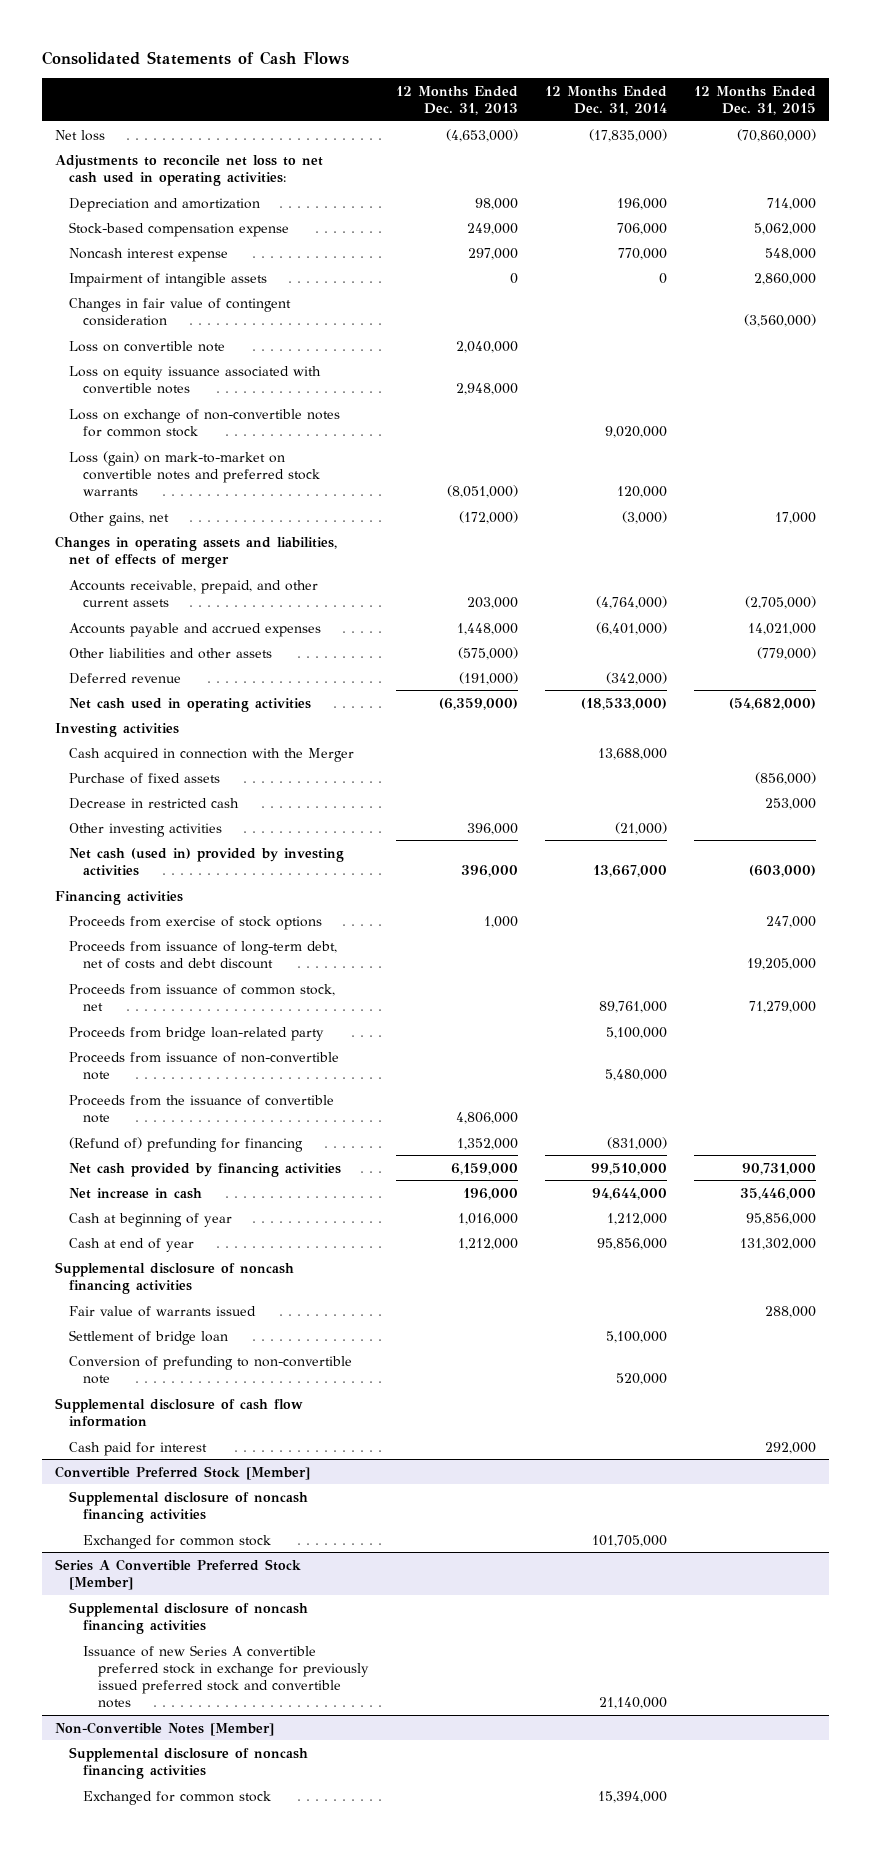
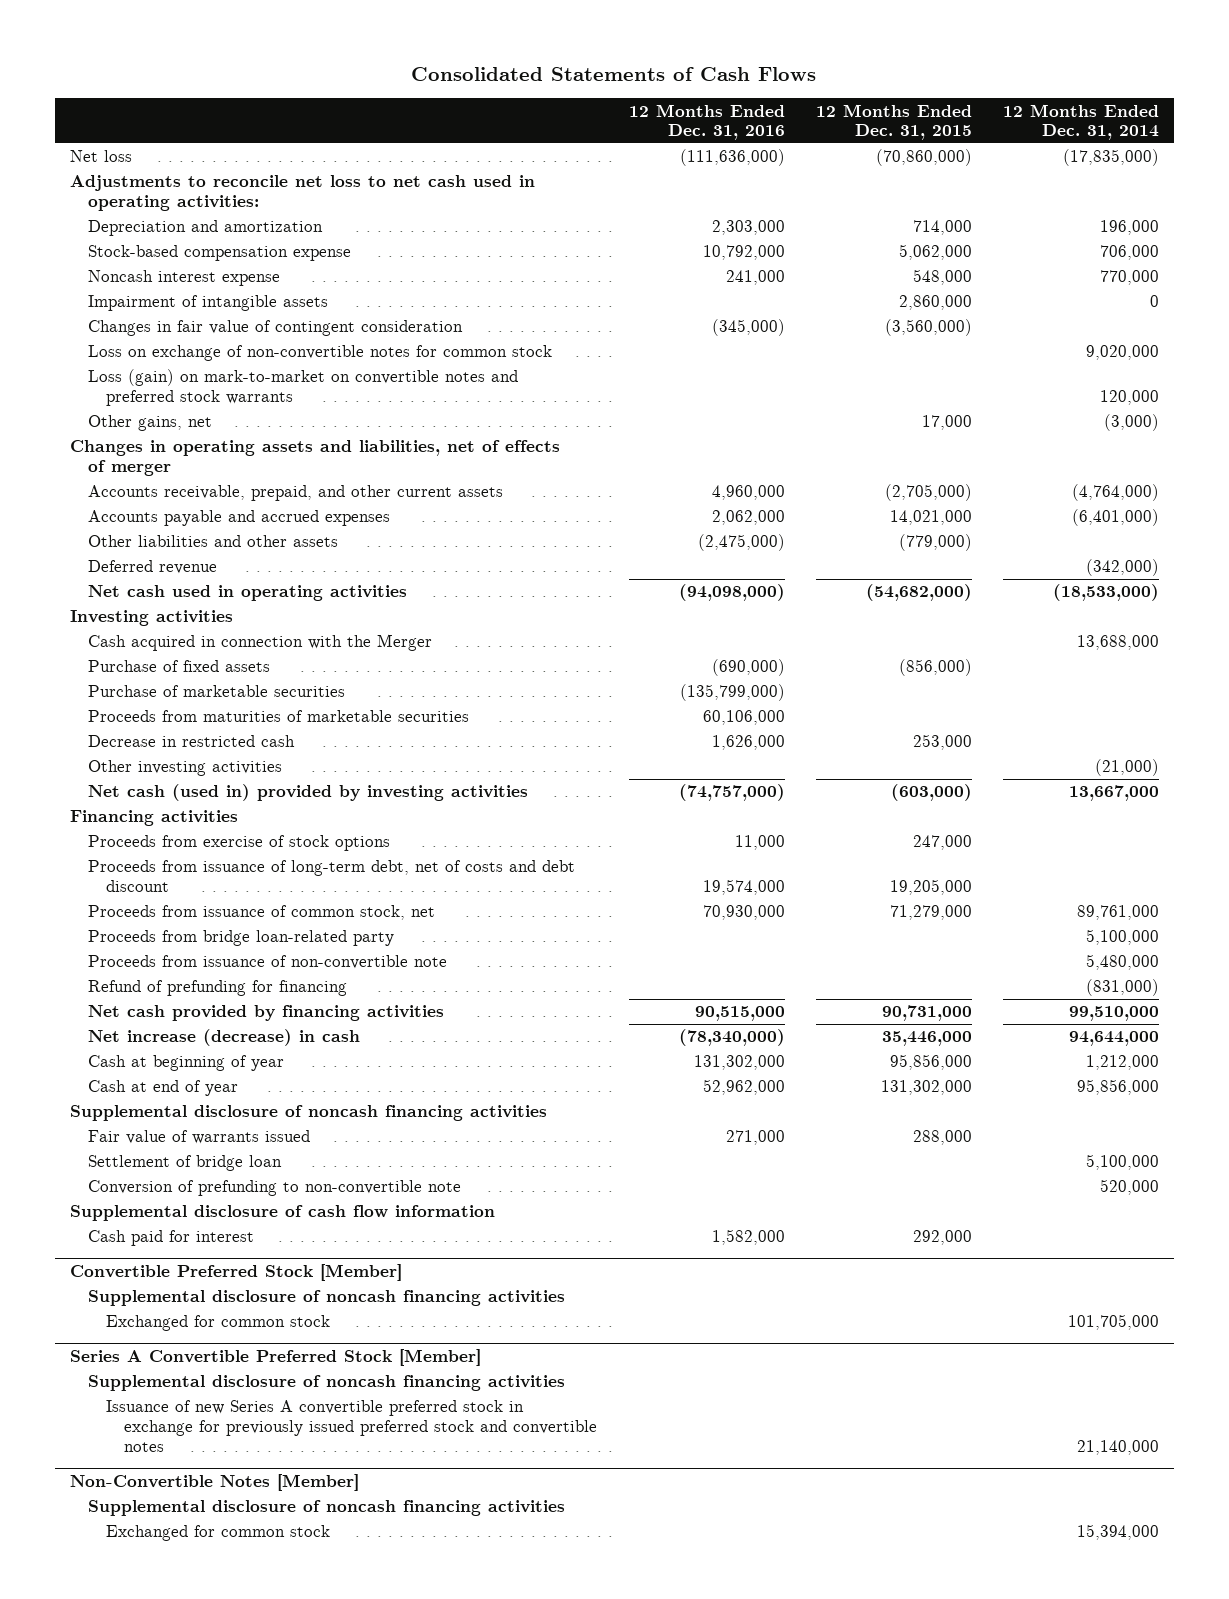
[395,85,518,116] 12 Months Ended Dec. 31, 2013 -> none
none -> [628,103,785,141] 12 Months Ended Dec. 31, 2016
[69,340,226,352] Loss on convertible note -> none
[69,365,322,394] Loss on equity issuance associated with convertible notes -> none
none -> [88,685,346,698] Purchase of marketable securities
none -> [88,710,470,723] Proceeds from maturities of marketable securities
[69,1094,335,1123] Proceeds from the issuance of convertible note -> none
[69,1136,304,1152] (Refund of) prefunding for financing -> [88,980,348,997] Refund of prefunding for financing
[69,1187,203,1199] Net increase in cash -> [88,1029,361,1047] Net increase (decrease) in cash

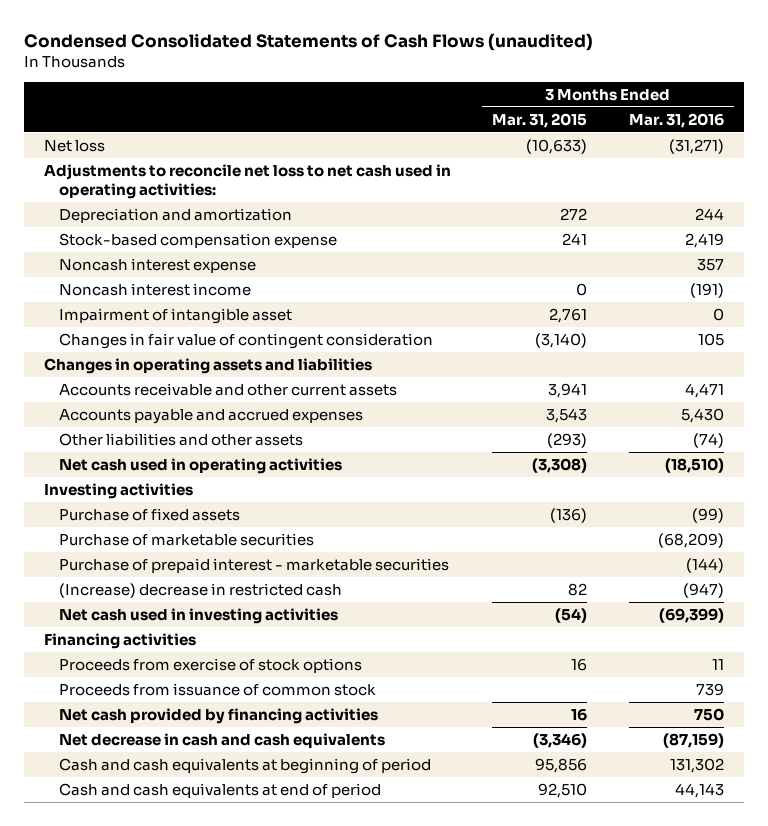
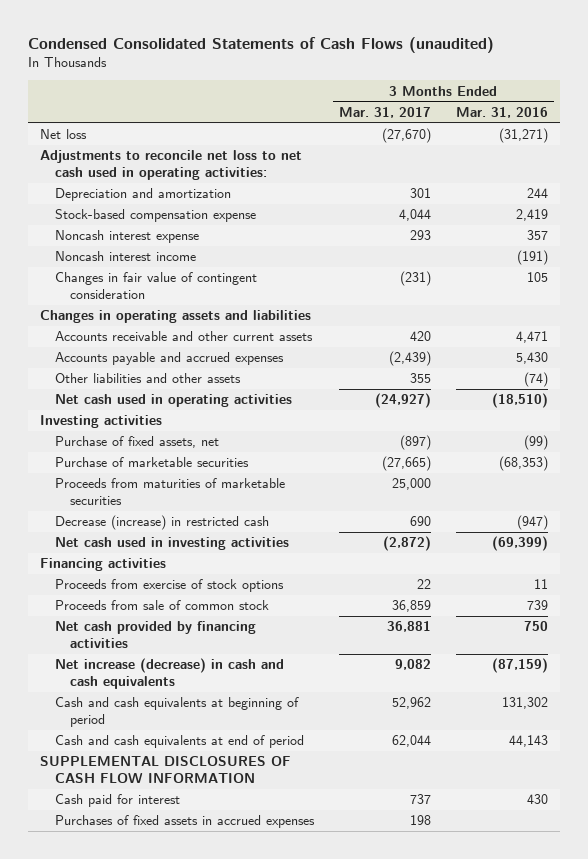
[492,112,588,128] Mar. 31, 2015 -> none
none -> [339,106,432,118] Mar. 31, 2017
[58,307,292,324] Impairment of intangible asset -> none
[58,557,449,573] Purchase of prepaid interest - marketable securities -> none
[58,507,240,521] Purchase of fixed assets -> [55,436,220,449] Purchase of fixed assets, net
[657,532,724,548] (68,209) -> [498,456,548,472] (68,353)
none -> [55,478,286,506] Proceeds from maturities of marketable securities
[58,582,342,598] (Increase) decrease in restricted cash -> [55,515,270,531] Decrease (increase) in restricted cash
[58,682,376,696] Proceeds from issuance of common stock -> [55,600,270,611] Proceeds from sale of common stock
[58,732,385,748] Net decrease in cash and cash equivalents -> [55,658,285,690] Net increase (decrease) in cash and cash equivalents
none -> [40,756,292,784] SUPPLEMENTAL DISCLOSURES OF CASH FLOW INFORMATION
none -> [55,794,181,808] Cash paid for interest
none -> [55,815,316,829] Purchases of fixed assets in accrued expenses

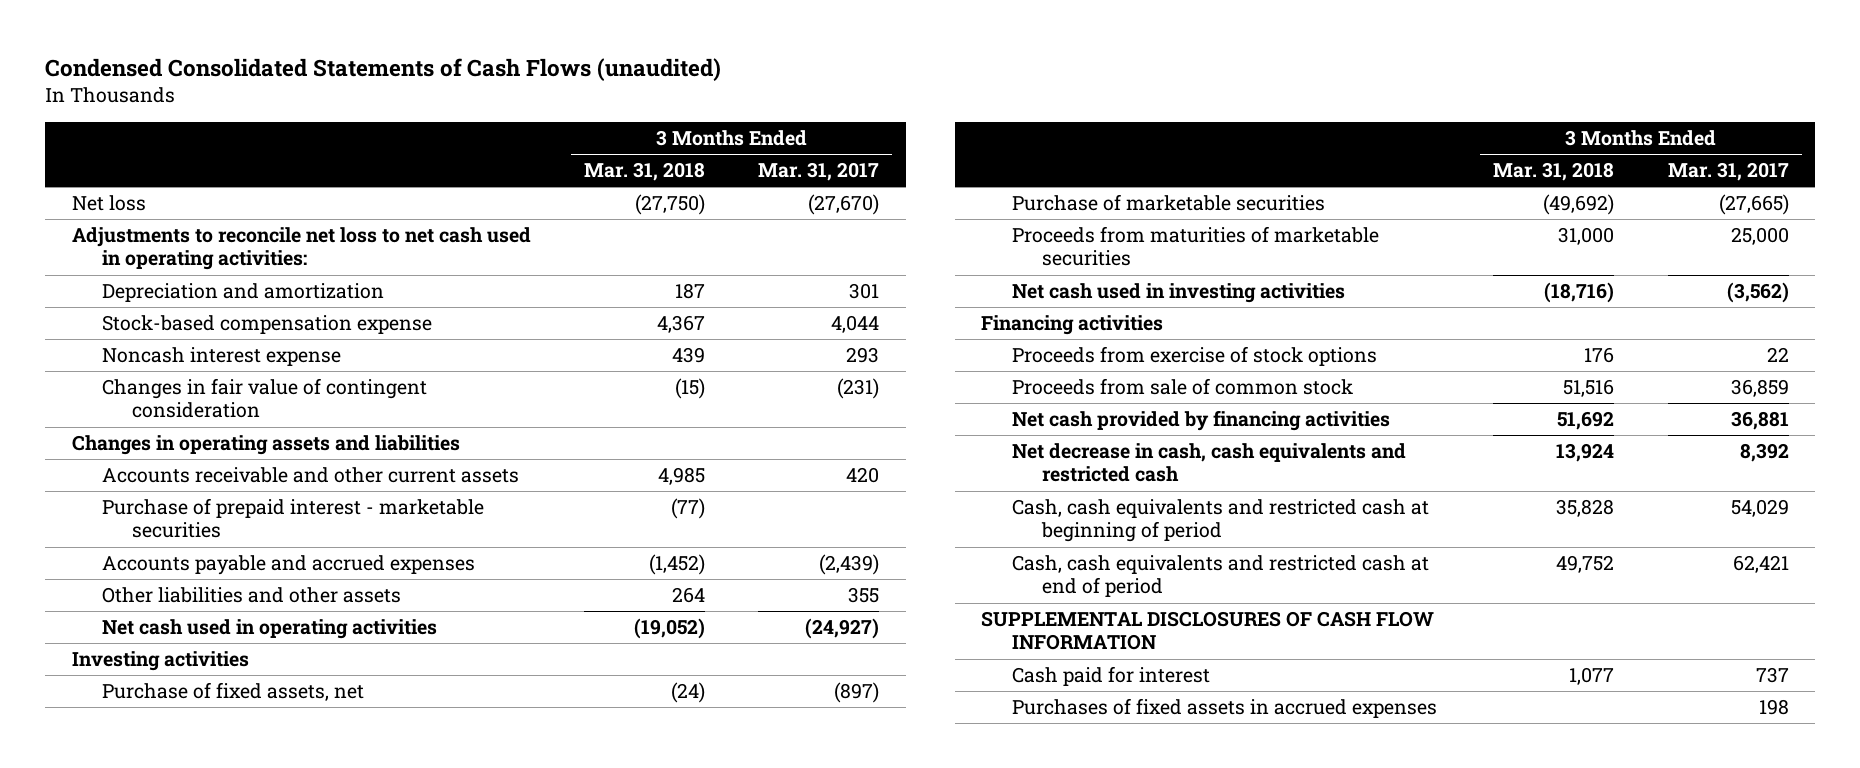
[455,106,548,118] Mar. 31, 2016 -> none
none -> [583,162,705,182] Mar. 31, 2018
[55,251,197,262] Noncash interest income -> none
none -> [102,498,485,539] Purchase of prepaid interest - marketable securities
[55,515,270,531] Decrease (increase) in restricted cash -> none
[383,536,432,552] (2,872) -> [1726,282,1789,304] (3,562)
[55,658,285,690] Net increase (decrease) in cash and cash equivalents -> [1011,443,1406,483] Net decrease in cash, cash equivalents and restricted cash
[395,659,432,671] 9,082 -> [1739,443,1789,463] 8,392
[55,697,300,728] Cash and cash equivalents at beginning of period -> [1011,499,1429,543] Cash, cash equivalents and restricted cash at beginning of period
[392,697,432,710] 52,962 -> [1730,499,1789,518] 54,029
[55,735,305,749] Cash and cash equivalents at end of period -> [1011,555,1429,598] Cash, cash equivalents and restricted cash at end of period
[392,735,432,748] 62,044 -> [1732,555,1789,574] 62,421

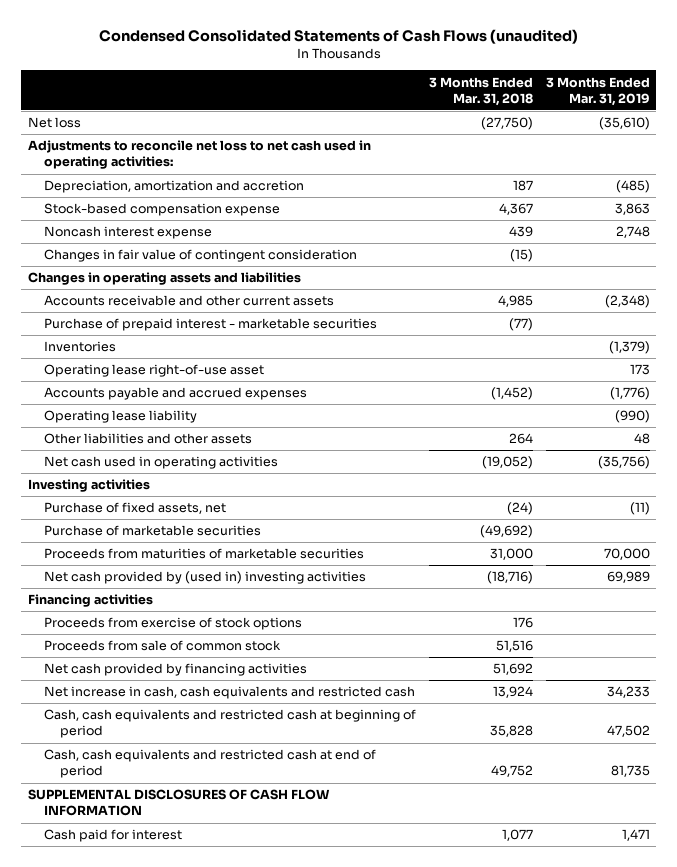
[758,162,880,182] Mar. 31, 2017 -> none
none -> [545,76,650,106] 3 Months Ended Mar. 31, 2019
[102,283,385,303] Depreciation and amortization -> [44,180,305,194] Depreciation, amortization and accretion
none -> [44,341,117,353] Inventories
none -> [44,364,265,378] Operating lease right-of-use asset
none -> [44,410,198,424] Operating lease liability
[1011,283,1345,304] Net cash used in investing activities -> [44,571,367,585] Net cash provided by (used in) investing activities
[1011,443,1406,483] Net decrease in cash, cash equivalents and restricted cash -> [44,686,416,700] Net increase in cash, cash equivalents and restricted cash
[1011,698,1437,719] Purchases of fixed assets in accrued expenses -> none

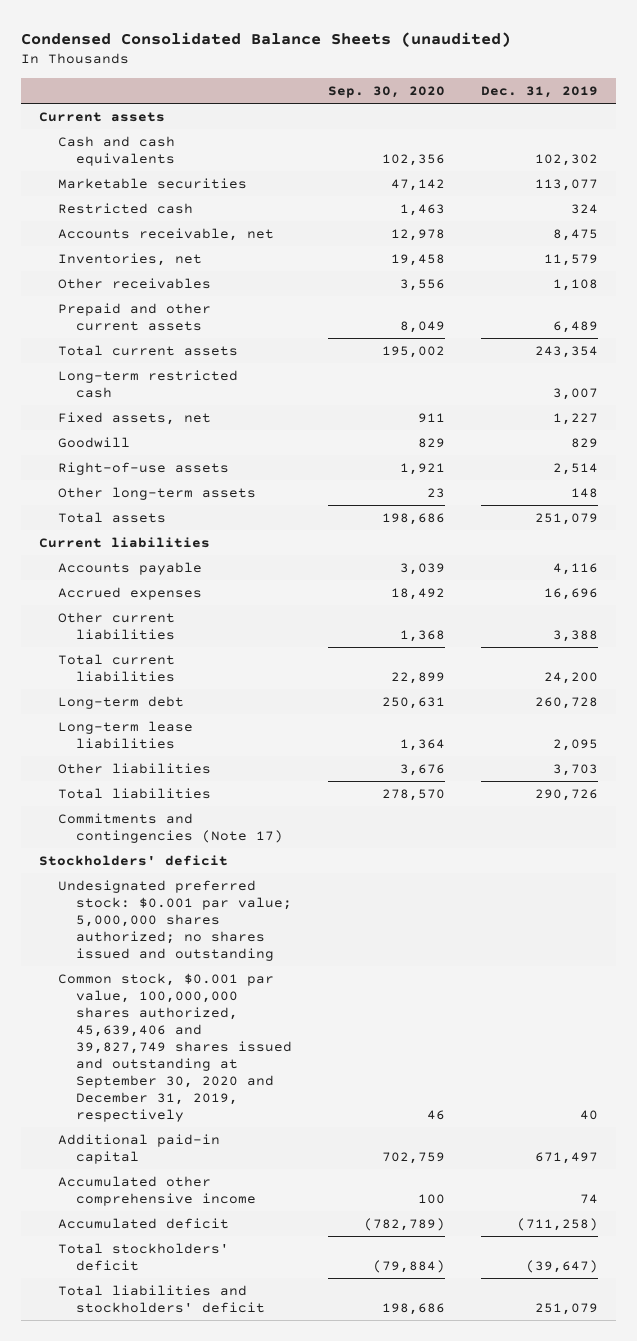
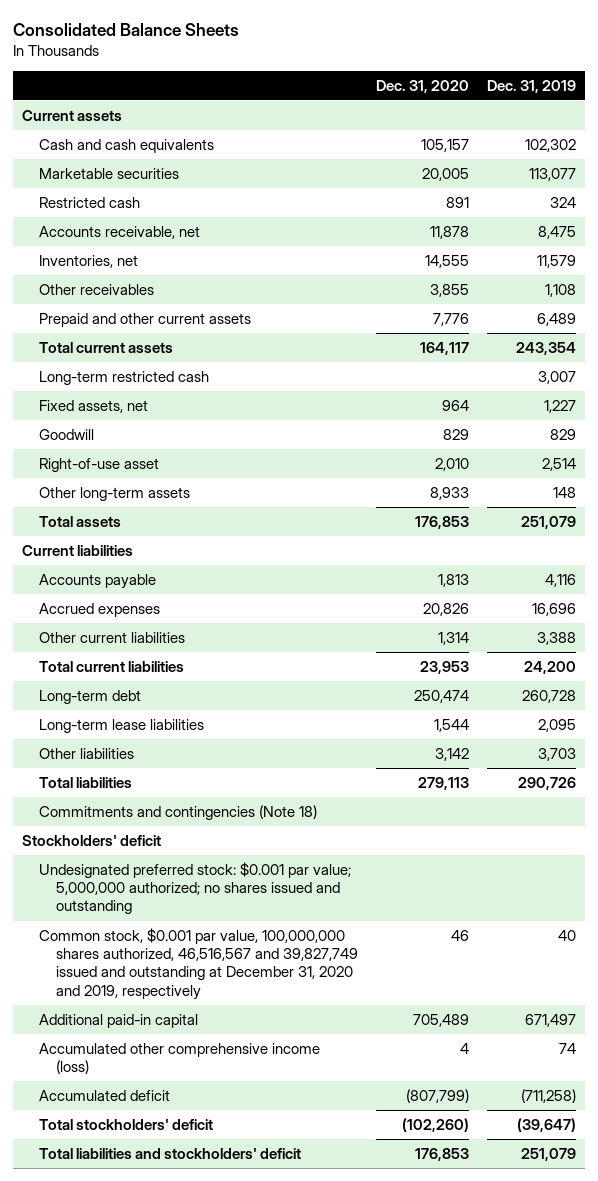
[20,31,511,47] Condensed Consolidated Balance Sheets (unaudited) -> [12,22,239,36] Consolidated Balance Sheets
[327,85,445,98] Sep. 30, 2020 -> none
none -> [375,79,469,93] Dec. 31, 2020
[57,461,229,475] Right-of-use assets -> [38,457,159,472] Right-of-use asset
[57,812,284,843] Commitments and contingencies (Note 17) -> [38,804,317,820] Commitments and contingencies (Note 18)
[57,879,293,961] Undesignated preferred stock: $0.001 par value; 5,000,000 shares authorized; no shares issued and outstanding -> [38,861,351,915] Undesignated preferred stock: $0.001 par value; 5,000,000 authorized; no shares issued and outstanding
[57,972,293,1122] Common stock, $0.001 par value, 100,000,000 shares authorized, 45,639,406 and 39,827,749 shares issued and outstanding at September 30, 2020 and December 31, 2019, respectively -> [38,927,358,1000] Common stock, $0.001 par value, 100,000,000 shares authorized, 46,516,567 and 39,827,749 issued and outstanding at December 31, 2020 and 2019, respectively
[57,1175,257,1206] Accumulated other comprehensive income -> [38,1042,320,1075] Accumulated other comprehensive income (loss)

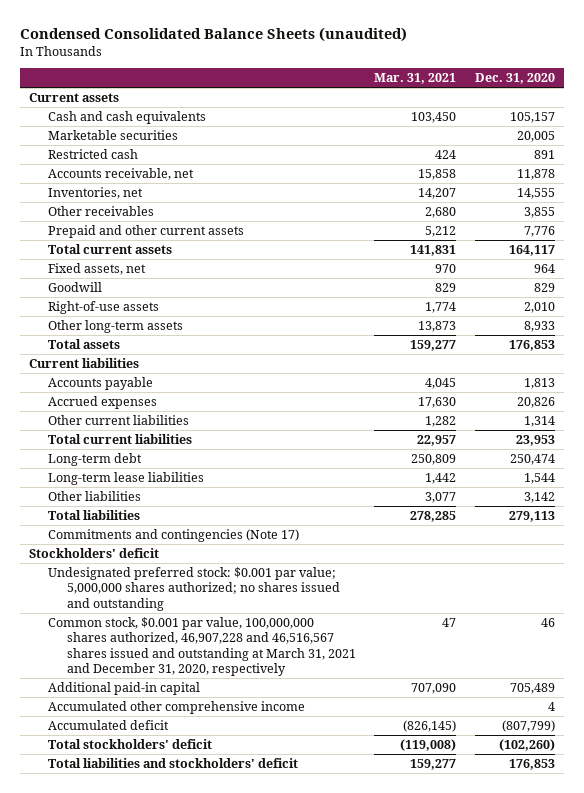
[12,22,239,36] Consolidated Balance Sheets -> [19,27,407,43] Condensed Consolidated Balance Sheets (unaudited)
[487,79,577,93] Dec. 31, 2019 -> none
none -> [374,73,457,85] Mar. 31, 2021
[38,370,209,385] Long-term restricted cash -> none
[38,457,159,472] Right-of-use asset -> [47,300,159,314] Right-of-use assets
[38,804,317,820] Commitments and contingencies (Note 18) -> [47,528,299,542] Commitments and contingencies (Note 17)
[38,861,351,915] Undesignated preferred stock: $0.001 par value; 5,000,000 authorized; no shares issued and outstanding -> [47,566,340,611] Undesignated preferred stock: $0.001 par value; 5,000,000 shares authorized; no shares issued and outstanding
[38,927,358,1000] Common stock, $0.001 par value, 100,000,000 shares authorized, 46,516,567 and 39,827,749 issued and outstanding at December 31, 2020 and 2019, respectively -> [47,616,356,677] Common stock, $0.001 par value, 100,000,000 shares authorized, 46,907,228 and 46,516,567 shares issued and outstanding at March 31, 2021 and December 31, 2020, respectively
[38,1042,320,1075] Accumulated other comprehensive income (loss) -> [47,700,305,714] Accumulated other comprehensive income

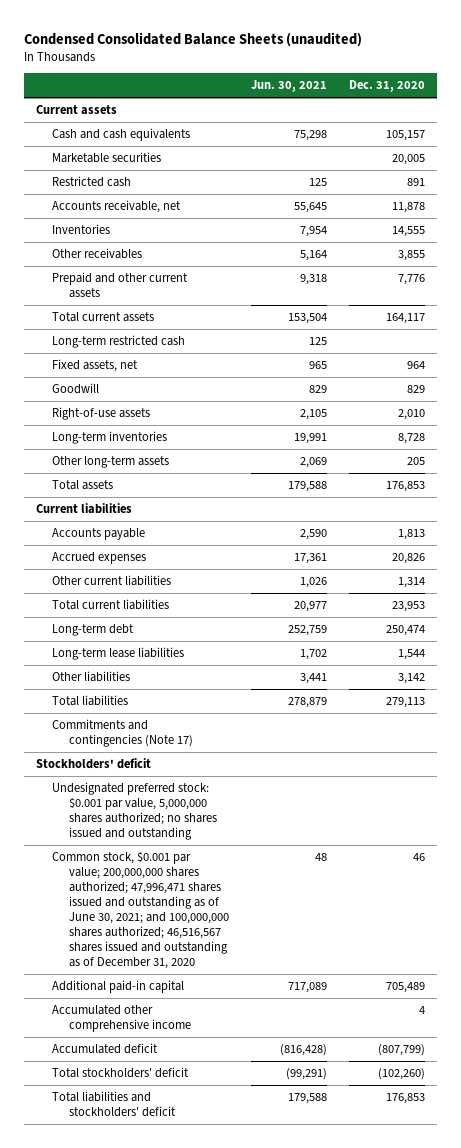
[374,73,457,85] Mar. 31, 2021 -> none
none -> [251,80,328,93] Jun. 30, 2021
[47,186,143,199] Inventories, net -> [52,224,111,235] Inventories
none -> [52,335,186,349] Long-term restricted cash
none -> [52,431,168,445] Long-term inventories
[524,320,556,332] 8,933 -> [407,457,426,466] 205
[47,566,340,611] Undesignated preferred stock: $0.001 par value; 5,000,000 shares authorized; no shares issued and outstanding -> [52,782,218,841] Undesignated preferred stock: $0.001 par value, 5,000,000 shares authorized; no shares issued and outstanding
[47,616,356,677] Common stock, $0.001 par value, 100,000,000 shares authorized, 46,907,228 and 46,516,567 shares issued and outstanding at March 31, 2021 and December 31, 2020, respectively -> [52,851,230,970] Common stock, $0.001 par value; 200,000,000 shares authorized; 47,996,471 shares issued and outstanding as of June 30, 2021; and 100,000,000 shares authorized; 46,516,567 shares issued and outstanding as of December 31, 2020

